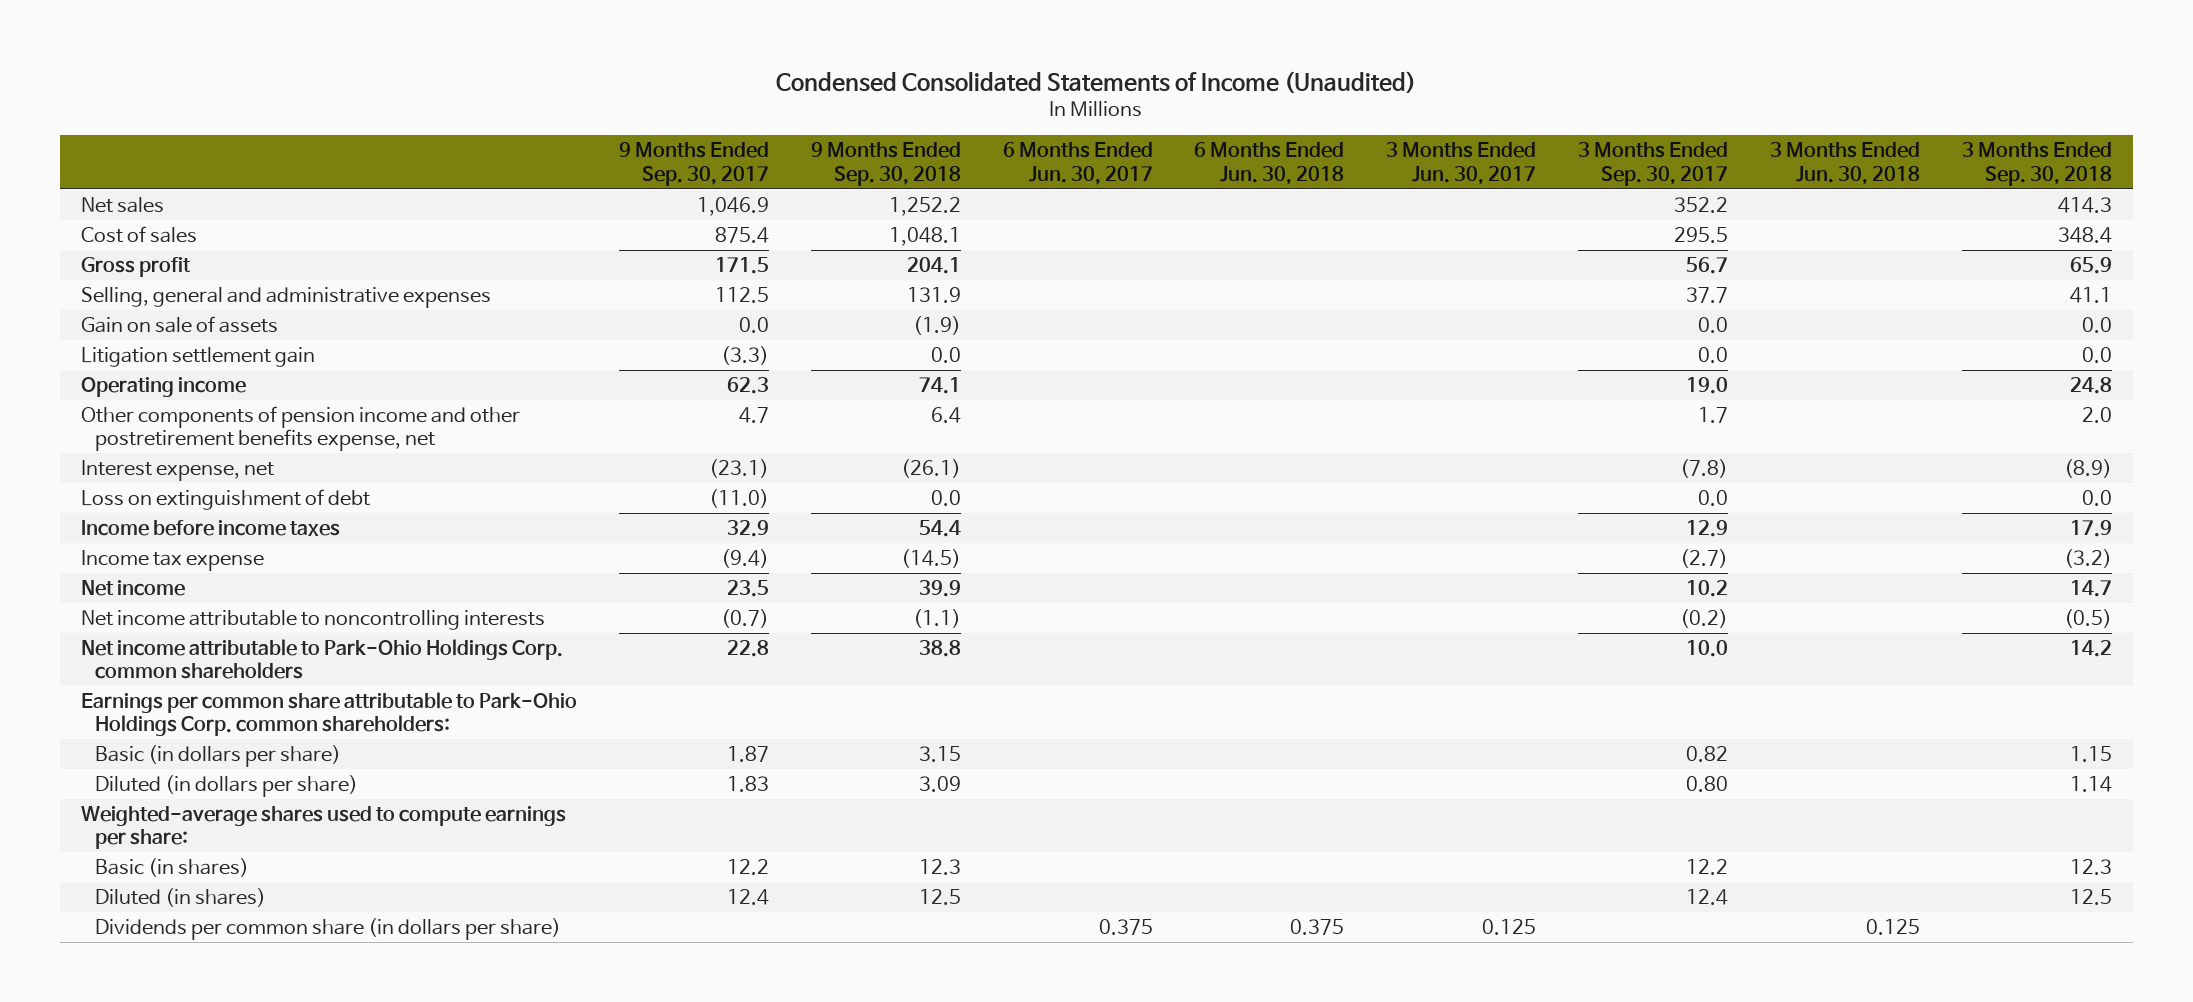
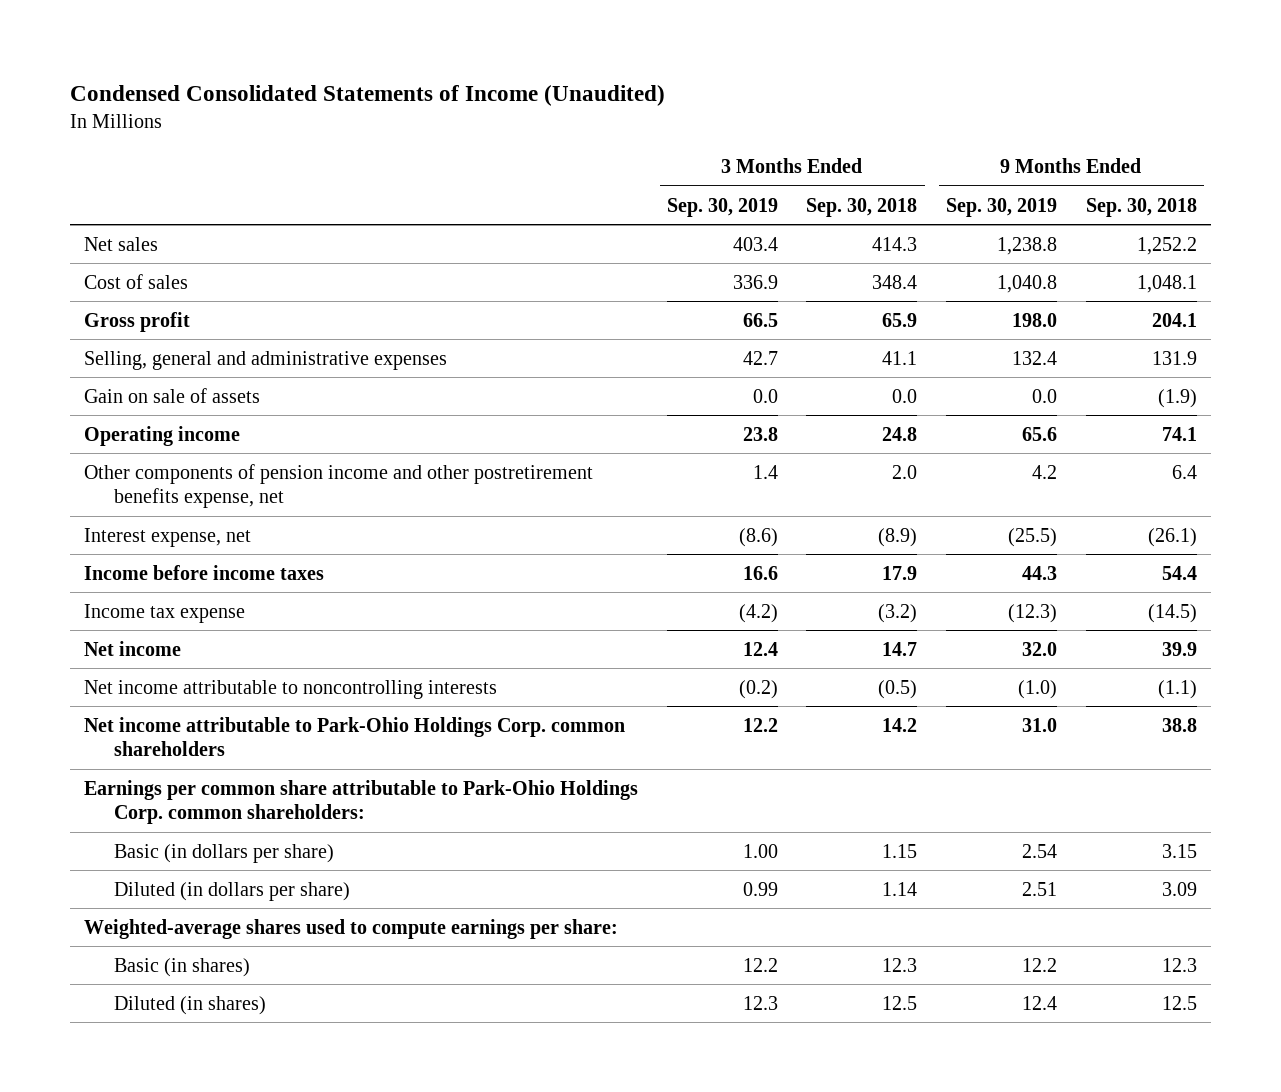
[618,142,769,186] 9 Months Ended Sep. 30, 2017 -> none
[1002,142,1153,185] 6 Months Ended Jun. 30, 2017 -> none
[1194,142,1345,185] 6 Months Ended Jun. 30, 2018 -> none
[1386,142,1537,185] 3 Months Ended Jun. 30, 2017 -> none
[1578,142,1729,186] 3 Months Ended Sep. 30, 2017 -> none
[1770,142,1921,185] 3 Months Ended Jun. 30, 2018 -> none
none -> [666,197,778,217] Sep. 30, 2019
none -> [946,197,1058,217] Sep. 30, 2019
[80,346,315,367] Litigation settlement gain -> none
[80,488,370,510] Loss on extinguishment of debt -> none
[95,917,562,940] Dividends per common share (in dollars per share) -> none

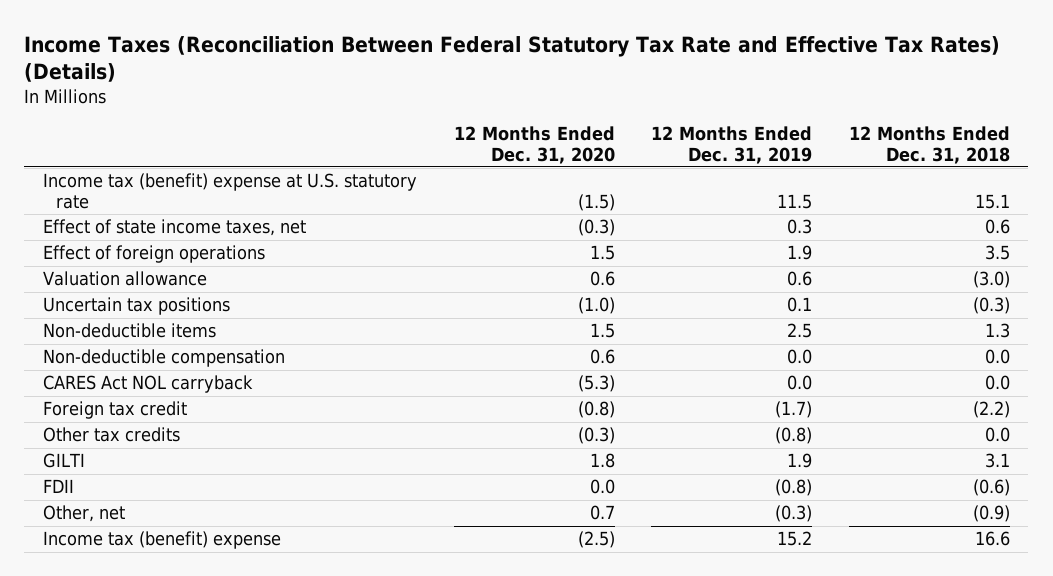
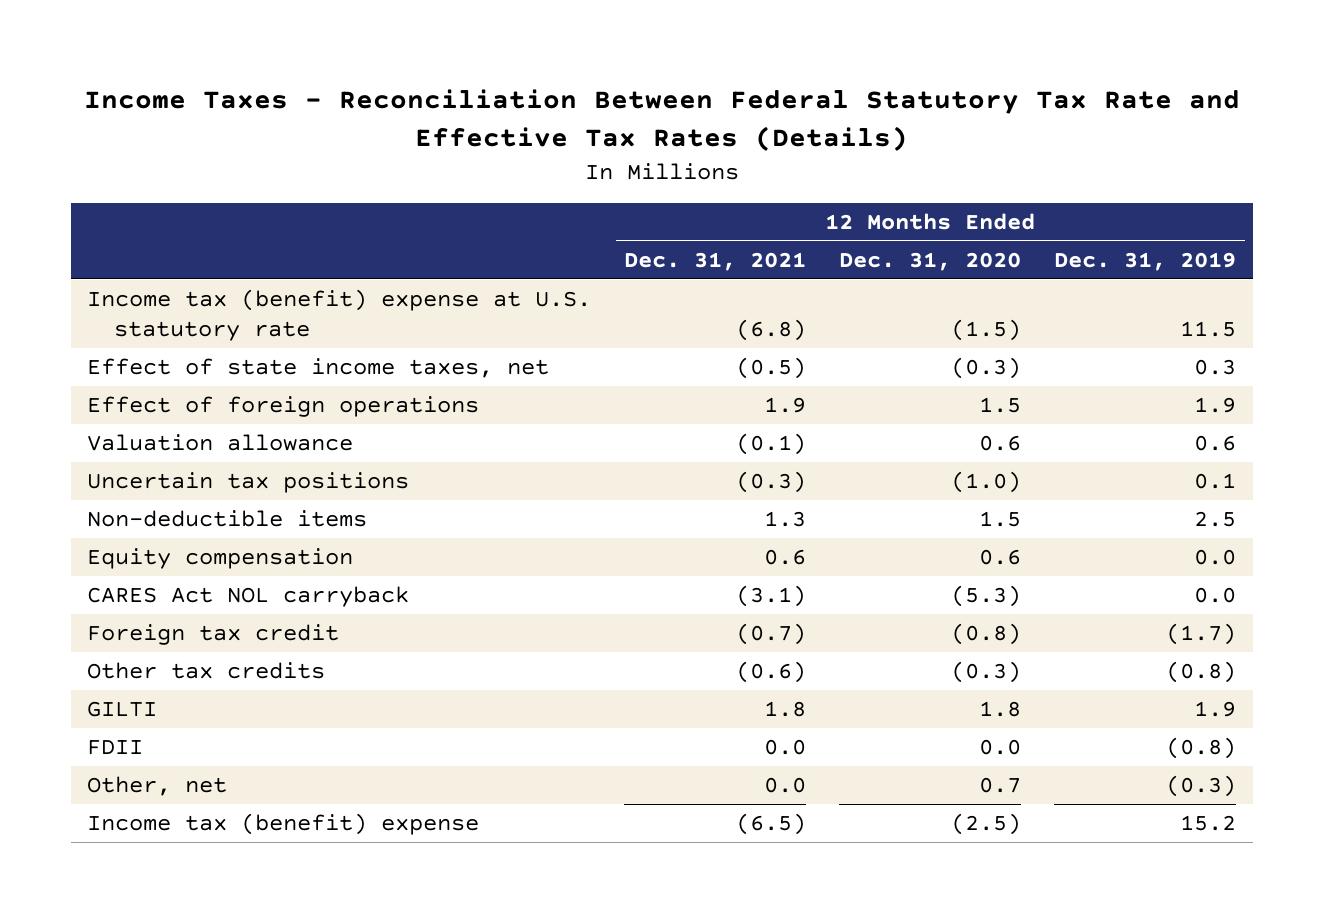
[24,35,1001,83] Income Taxes (Reconciliation Between Federal Statutory Tax Rate and Effective Tax Rates) (Details) -> [83,89,1240,151] Income Taxes - Reconciliation Between Federal Statutory Tax Rate and Effective Tax Rates (Details)
[849,125,1011,164] 12 Months Ended Dec. 31, 2018 -> none
none -> [624,251,807,271] Dec. 31, 2021
[42,349,285,368] Non-deductible compensation -> [87,548,354,570] Equity compensation

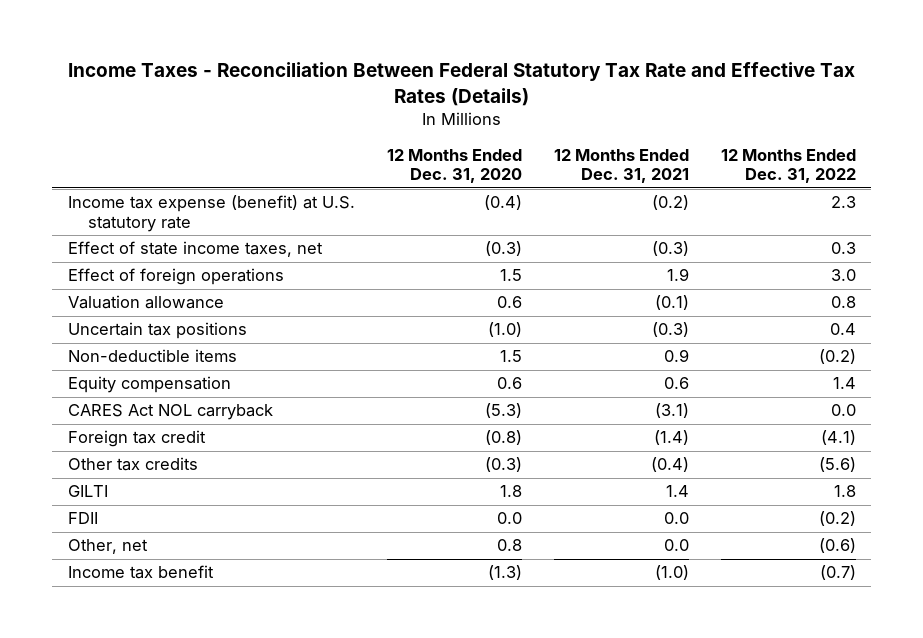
[1054,251,1237,271] Dec. 31, 2019 -> none
none -> [720,148,856,184] 12 Months Ended Dec. 31, 2022
[87,289,592,341] Income tax (benefit) expense at U.S. statutory rate -> [67,195,355,232] Income tax expense (benefit) at U.S. statutory rate
[736,318,807,341] (6.8) -> [651,195,689,211] (0.2)
[951,318,1022,341] (1.5) -> [483,195,522,211] (0.4)
[736,357,807,380] (0.5) -> [651,241,689,257] (0.3)
[764,511,807,528] 1.3 -> [663,349,689,363] 0.9
[736,623,807,646] (0.7) -> [653,430,689,446] (1.4)
[736,661,807,684] (0.6) -> [650,457,689,473] (0.4)
[764,701,807,718] 1.8 -> [665,485,689,498] 1.4
[979,777,1022,794] 0.7 -> [496,539,522,552] 0.8
[87,813,480,836] Income tax (benefit) expense -> [67,565,214,580] Income tax benefit
[736,813,807,836] (6.5) -> [654,565,689,581] (1.0)
[951,813,1022,836] (2.5) -> [487,565,522,581] (1.3)

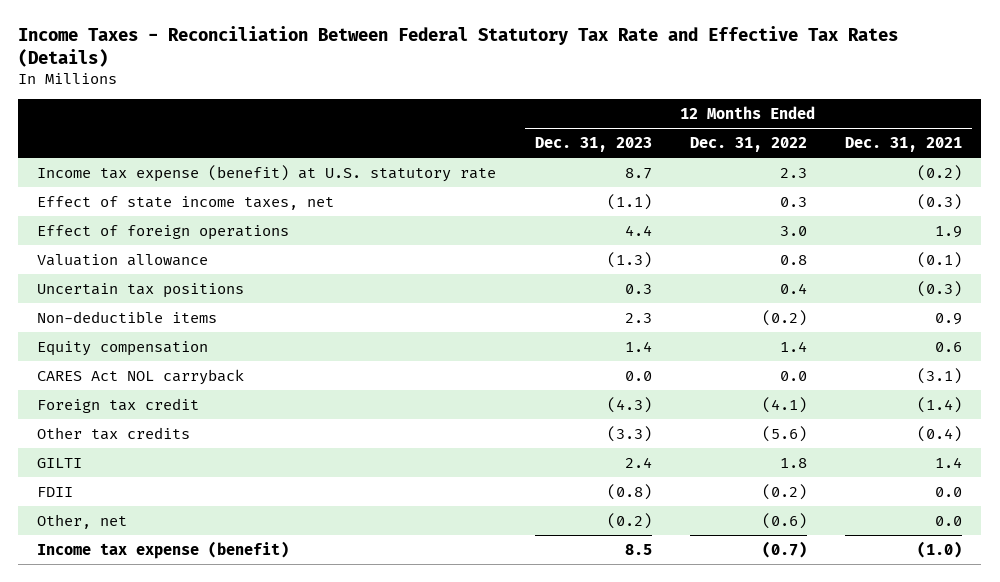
[386,148,522,184] 12 Months Ended Dec. 31, 2020 -> none
none -> [534,137,652,153] Dec. 31, 2023
[67,565,214,580] Income tax benefit -> [37,540,290,559] Income tax expense (benefit)

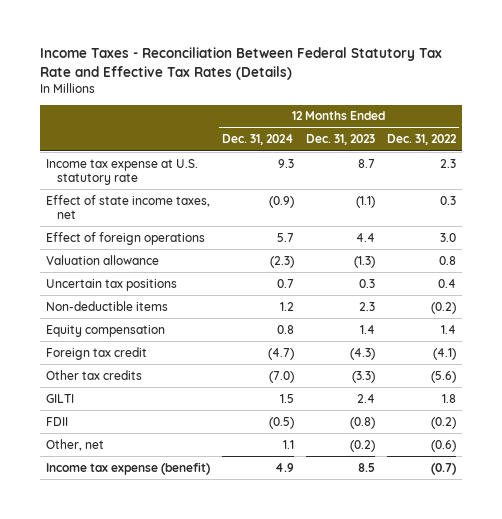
[845,137,963,153] Dec. 31, 2021 -> none
none -> [222,134,295,146] Dec. 31, 2024
[37,164,497,182] Income tax expense (benefit) at U.S. statutory rate -> [45,158,198,185] Income tax expense at U.S. statutory rate
[37,368,245,385] CARES Act NOL carryback -> none

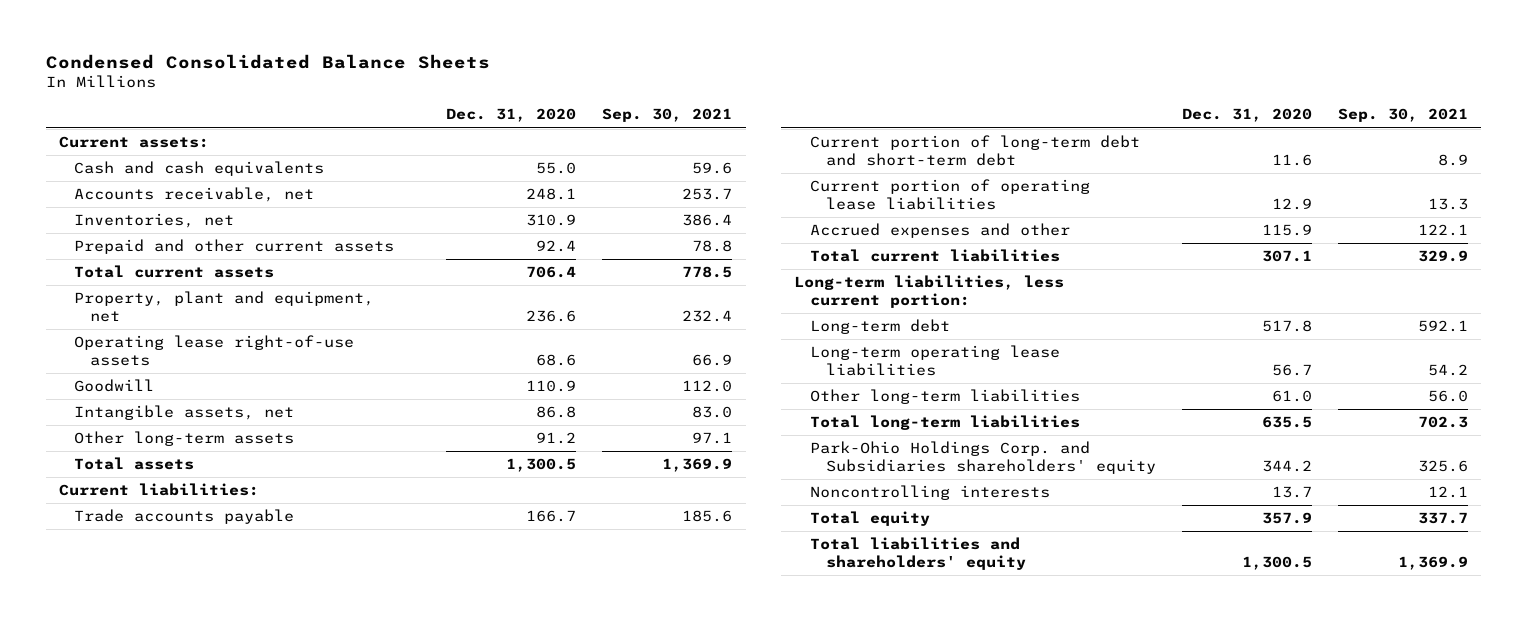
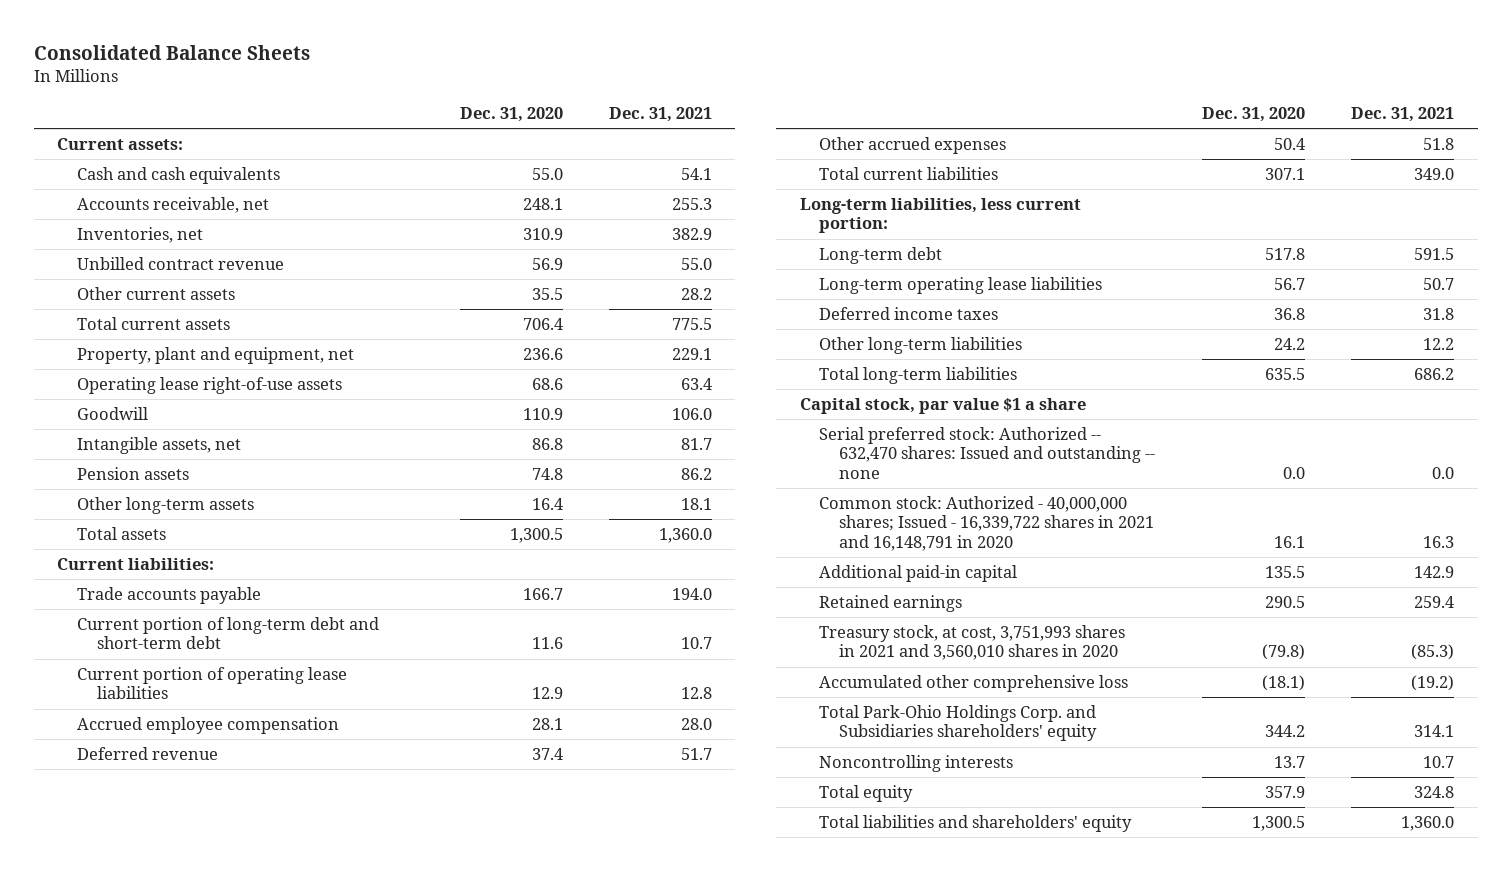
[45,53,490,69] Condensed Consolidated Balance Sheets -> [34,44,311,60] Consolidated Balance Sheets
[602,108,733,123] Sep. 30, 2021 -> none
none -> [609,106,713,122] Dec. 31, 2021
none -> [77,256,285,270] Unbilled contract revenue
[74,239,395,255] Prepaid and other current assets -> [77,286,236,300] Other current assets
[536,240,577,253] 92.4 -> [531,287,563,300] 35.5
none -> [77,466,190,480] Pension assets
[536,432,577,445] 91.2 -> [531,497,563,510] 16.4
none -> [77,716,340,734] Accrued employee compensation
none -> [77,746,219,760] Deferred revenue
[810,223,1071,239] Accrued expenses and other -> [819,136,1007,154] Other accrued expenses
[1261,224,1312,237] 115.9 -> [1273,137,1305,150] 50.4
none -> [819,306,999,320] Deferred income taxes
[1271,390,1312,403] 61.0 -> [1273,337,1305,350] 24.2
none -> [799,397,1086,414] Capital stock, par value $1 a share
none -> [819,426,1156,479] Serial preferred stock: Authorized -- 632,470 shares: Issued and outstanding -- none
none -> [819,495,1155,551] Common stock: Authorized - 40,000,000 shares; Issued - 16,339,722 shares in 2021 and 16,148,791 in 2020
none -> [819,564,1018,582] Additional paid-in capital
none -> [819,594,963,612] Retained earnings
none -> [819,624,1126,661] Treasury stock, at cost, 3,751,993 shares in 2021 and 3,560,010 shares in 2020
none -> [819,674,1129,692] Accumulated other comprehensive loss
[810,441,1156,475] Park-Ohio Holdings Corp. and Subsidiaries shareholders' equity -> [819,704,1098,742] Total Park-Ohio Holdings Corp. and Subsidiaries shareholders' equity

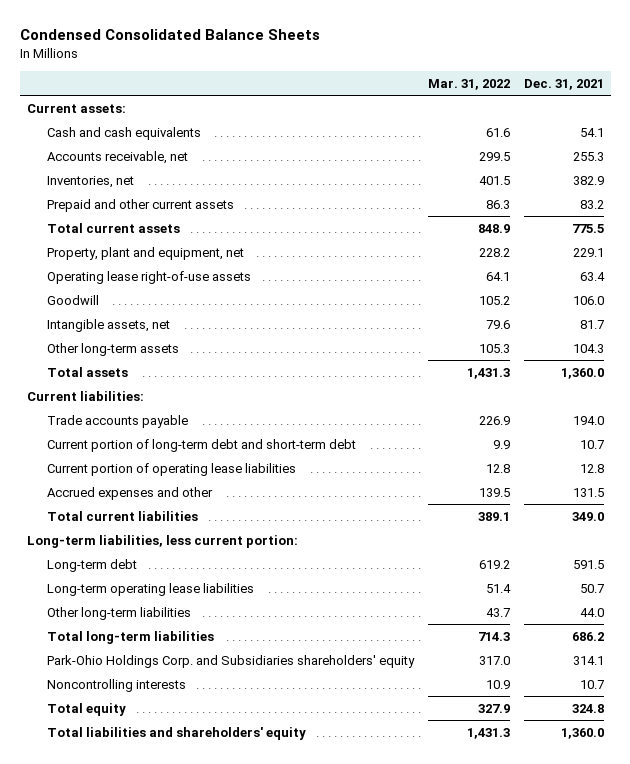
[34,44,311,60] Consolidated Balance Sheets -> [19,29,320,41] Condensed Consolidated Balance Sheets
[459,106,563,122] Dec. 31, 2020 -> none
none -> [427,78,510,90] Mar. 31, 2022
[77,256,285,270] Unbilled contract revenue -> none
[77,286,236,300] Other current assets -> [47,198,235,212] Prepaid and other current assets
[681,287,713,300] 28.2 -> [579,199,604,209] 83.2
[77,466,190,480] Pension assets -> none
[681,497,713,510] 18.1 -> [572,343,604,353] 104.3
[77,716,340,734] Accrued employee compensation -> none
[77,746,219,760] Deferred revenue -> none
[819,136,1007,154] Other accrued expenses -> [47,486,214,500] Accrued expenses and other
[1423,137,1455,150] 51.8 -> [572,487,604,497] 131.5
[819,306,999,320] Deferred income taxes -> none
[1423,337,1455,350] 12.2 -> [579,607,604,617] 44.0
[799,397,1086,414] Capital stock, par value $1 a share -> none
[819,426,1156,479] Serial preferred stock: Authorized -- 632,470 shares: Issued and outstanding -- none -> none
[819,495,1155,551] Common stock: Authorized - 40,000,000 shares; Issued - 16,339,722 shares in 2021 and 16,148,791 in 2020 -> none
[819,564,1018,582] Additional paid-in capital -> none
[819,594,963,612] Retained earnings -> none
[819,624,1126,661] Treasury stock, at cost, 3,751,993 shares in 2021 and 3,560,010 shares in 2020 -> none
[819,674,1129,692] Accumulated other comprehensive loss -> none
[819,704,1098,742] Total Park-Ohio Holdings Corp. and Subsidiaries shareholders' equity -> [47,654,416,668] Park-Ohio Holdings Corp. and Subsidiaries shareholders' equity

